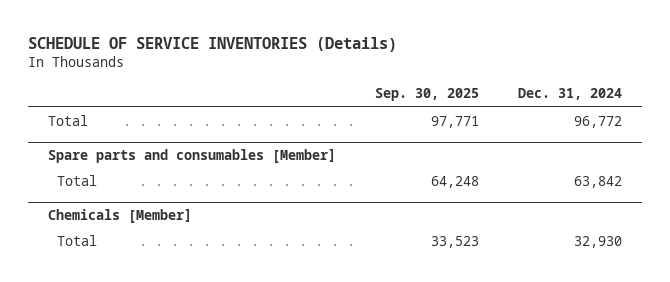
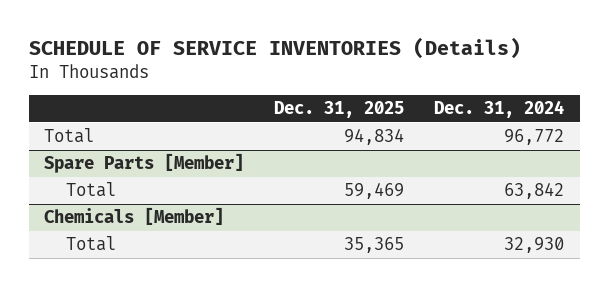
[374,88,479,102] Sep. 30, 2025 -> none
none -> [274,101,405,119] Dec. 31, 2025
[47,148,336,163] Spare parts and consumables [Member] -> [43,153,244,174] Spare Parts [Member]

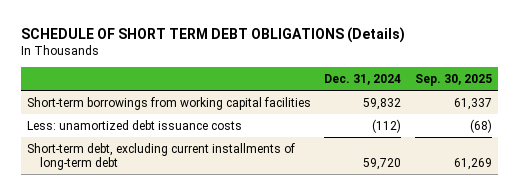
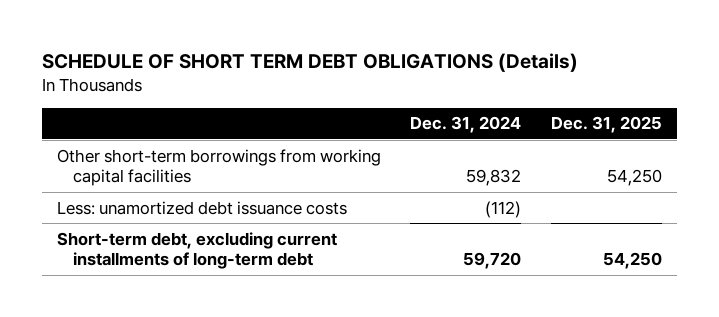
[414,73,492,86] Sep. 30, 2025 -> none
none -> [550,116,662,134] Dec. 31, 2025
[27,96,312,110] Short-term borrowings from working capital facilities -> [56,148,381,187] Other short-term borrowings from working capital facilities

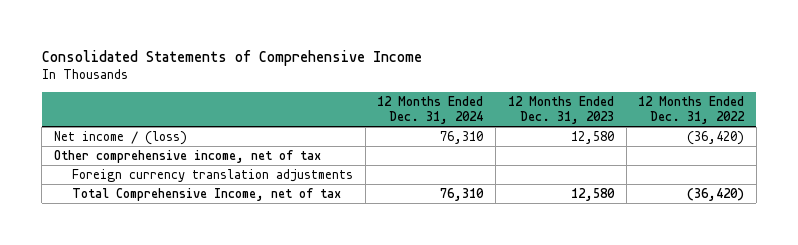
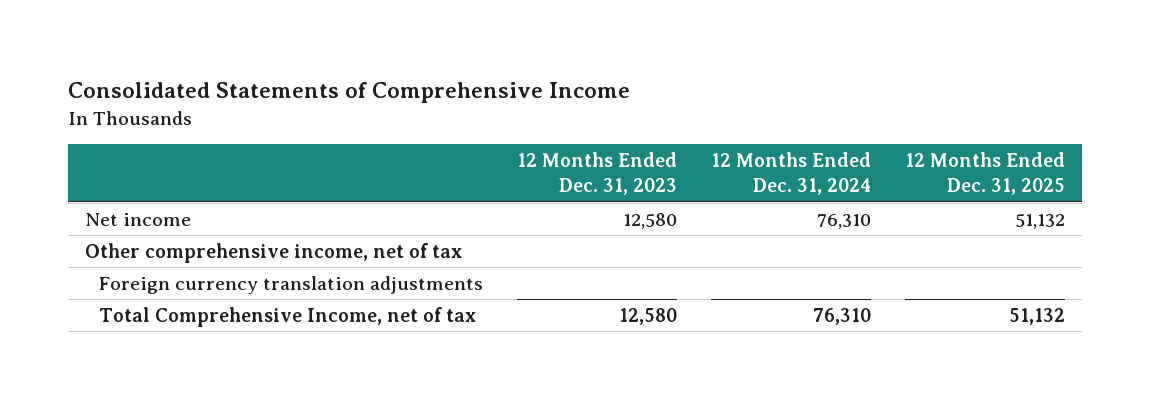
[638,95,746,124] 12 Months Ended Dec. 31, 2022 -> none
none -> [904,151,1065,196] 12 Months Ended Dec. 31, 2025
[54,131,188,146] Net income / (loss) -> [84,212,191,226] Net income

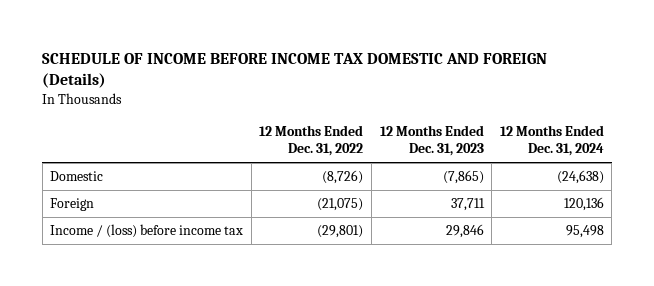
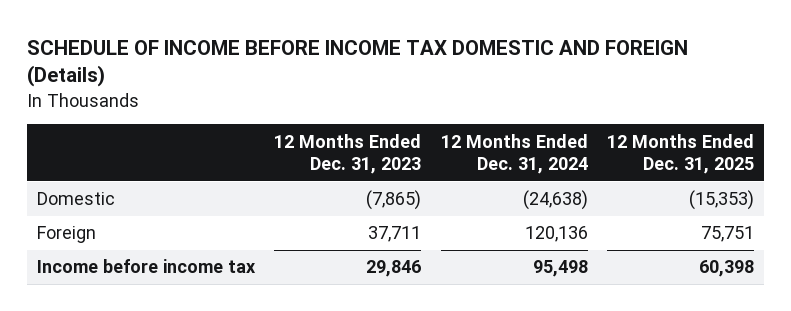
[259,125,364,157] 12 Months Ended Dec. 31, 2022 -> none
none -> [607,133,755,175] 12 Months Ended Dec. 31, 2025
[50,224,244,239] Income / (loss) before income tax -> [36,259,256,274] Income before income tax

